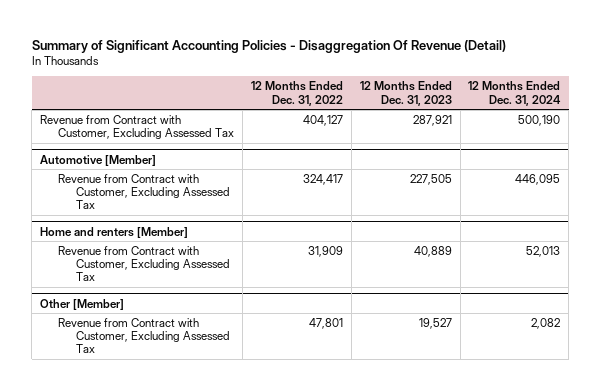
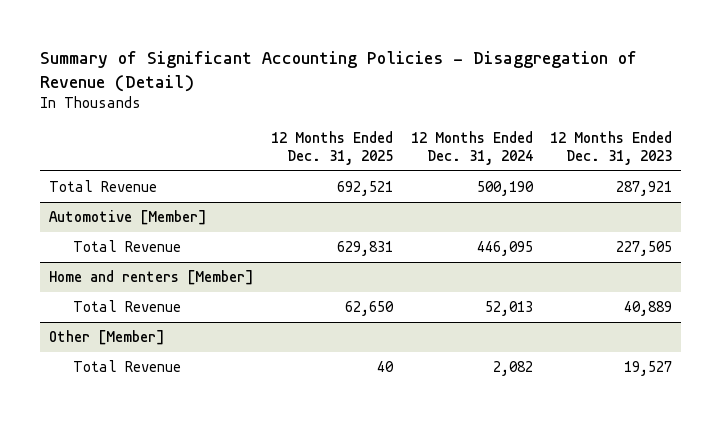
[31,39,506,53] Summary of Significant Accounting Policies - Disaggregation Of Revenue (Detail) -> [40,50,638,92] Summary of Significant Accounting Policies - Disaggregation of Revenue (Detail)
[250,81,343,106] 12 Months Ended Dec. 31, 2022 -> none
none -> [271,131,394,166] 12 Months Ended Dec. 31, 2025
[40,114,234,140] Revenue from Contract with Customer, Excluding Assessed Tax -> [49,180,158,193] Total Revenue
[57,173,230,210] Revenue from Contract with Customer, Excluding Assessed Tax -> [73,240,182,253] Total Revenue
[57,245,230,282] Revenue from Contract with Customer, Excluding Assessed Tax -> [73,300,182,313] Total Revenue
[57,317,230,354] Revenue from Contract with Customer, Excluding Assessed Tax -> [73,360,182,373] Total Revenue

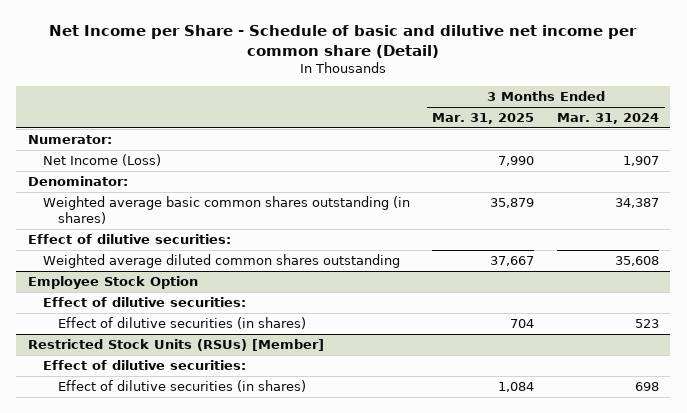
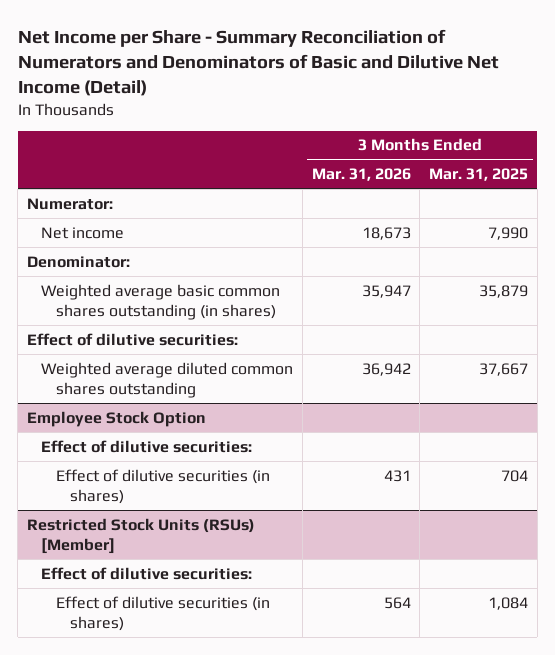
[49,25,638,59] Net Income per Share - Schedule of basic and dilutive net income per common share (Detail) -> [17,28,499,96] Net Income per Share - Summary Reconciliation of Numerators and Denominators of Basic and Dilutive Net Income (Detail)
[556,113,659,125] Mar. 31, 2024 -> none
none -> [311,168,411,182] Mar. 31, 2026
[42,154,161,167] Net Income (Loss) -> [41,226,125,239] Net income

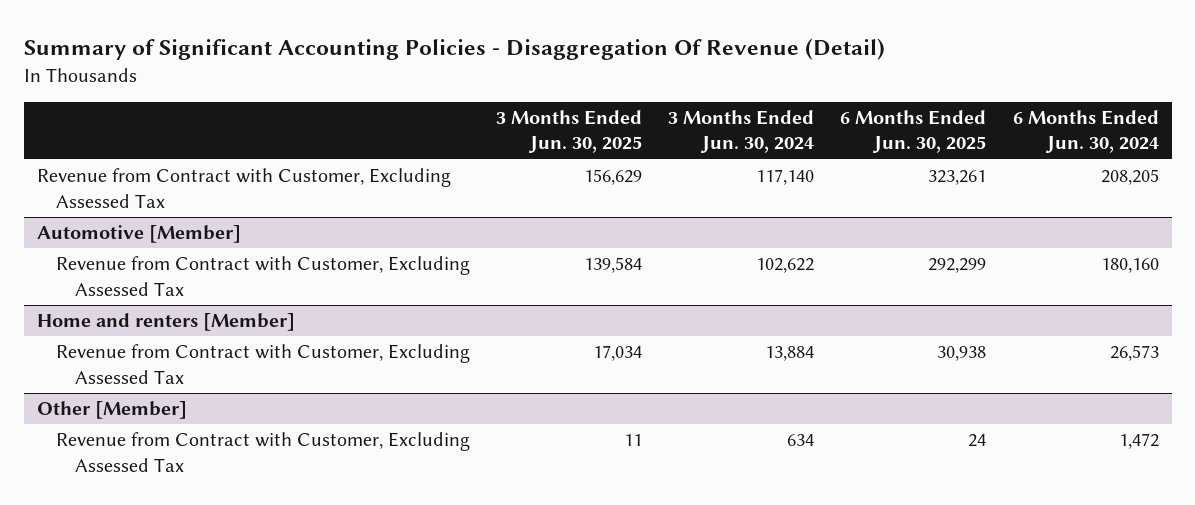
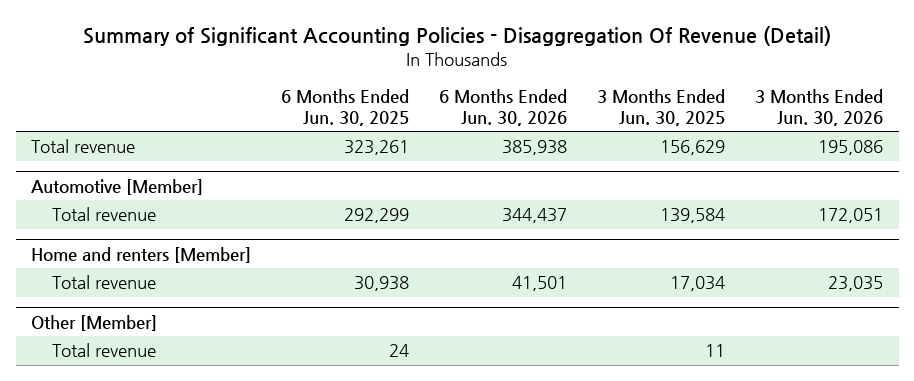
[668,109,815,154] 3 Months Ended Jun. 30, 2024 -> none
[1012,109,1159,154] 6 Months Ended Jun. 30, 2024 -> none
none -> [439,88,568,126] 6 Months Ended Jun. 30, 2026
none -> [755,88,884,126] 3 Months Ended Jun. 30, 2026
[36,168,451,208] Revenue from Contract with Customer, Excluding Assessed Tax -> [30,139,135,154] Total revenue
[55,256,470,296] Revenue from Contract with Customer, Excluding Assessed Tax -> [52,207,157,222] Total revenue
[55,344,470,384] Revenue from Contract with Customer, Excluding Assessed Tax -> [52,275,157,290] Total revenue
[55,432,470,472] Revenue from Contract with Customer, Excluding Assessed Tax -> [52,343,157,358] Total revenue

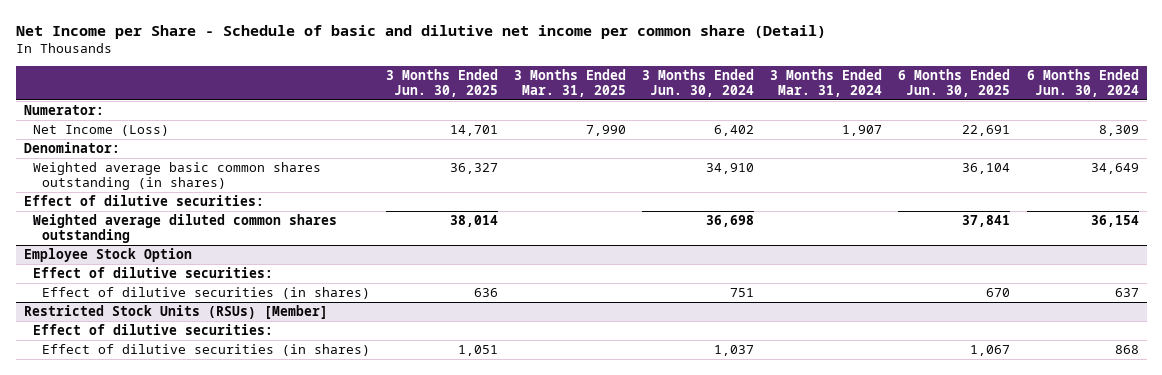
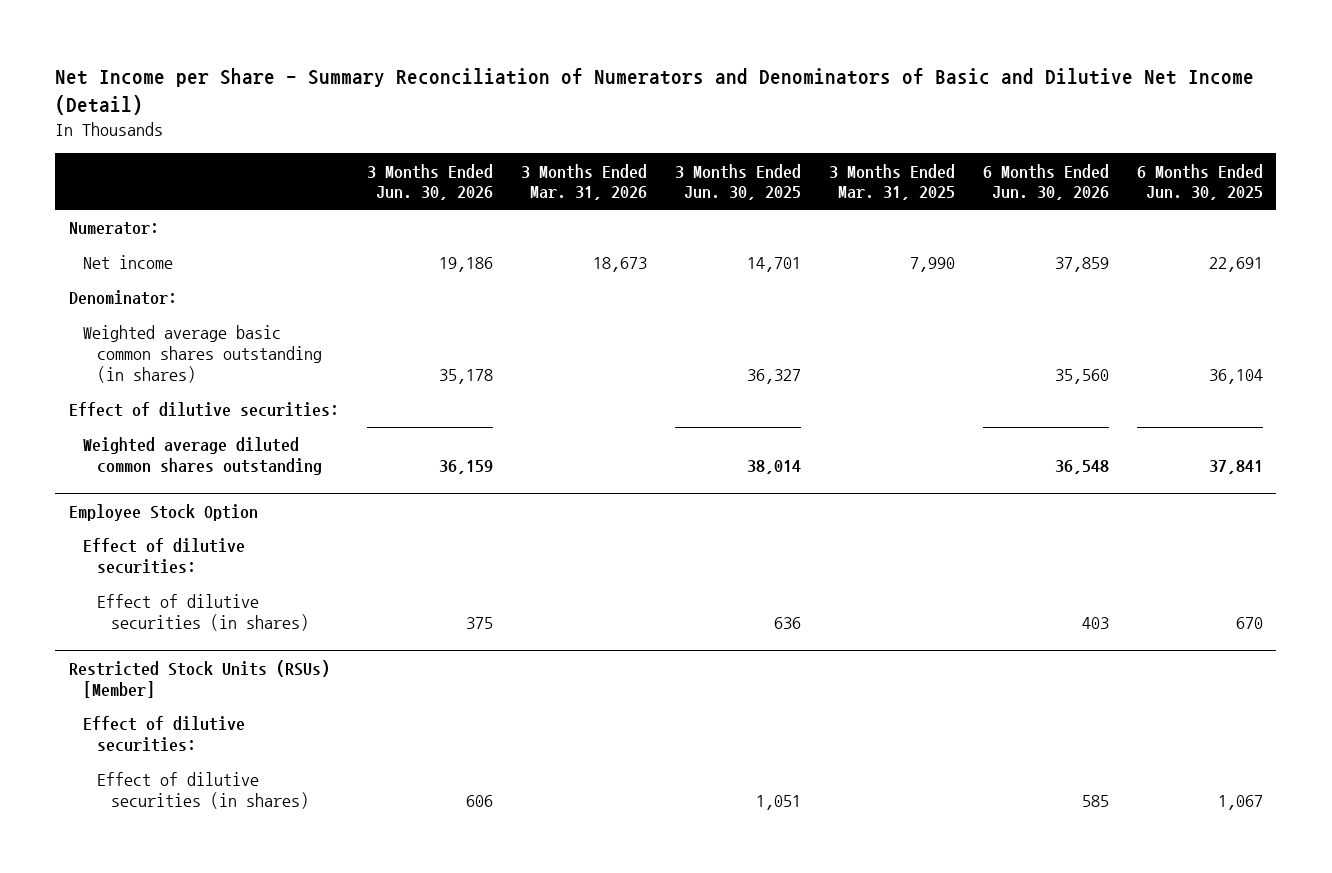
[15,24,826,39] Net Income per Share - Schedule of basic and dilutive net income per common share (Detail) -> [55,68,1255,116] Net Income per Share - Summary Reconciliation of Numerators and Denominators of Basic and Dilutive Net Income (Detail)
[642,68,755,97] 3 Months Ended Jun. 30, 2024 -> none
[770,68,883,97] 3 Months Ended Mar. 31, 2024 -> none
[1026,68,1139,97] 6 Months Ended Jun. 30, 2024 -> none
none -> [367,163,494,201] 3 Months Ended Jun. 30, 2026
none -> [521,163,648,201] 3 Months Ended Mar. 31, 2026
none -> [982,163,1109,201] 6 Months Ended Jun. 30, 2026
[32,124,169,136] Net Income (Loss) -> [83,255,174,270] Net income

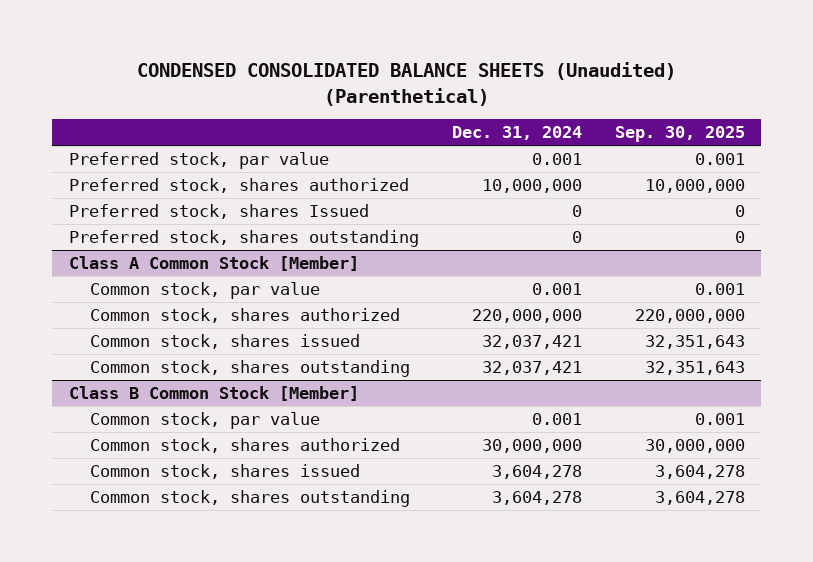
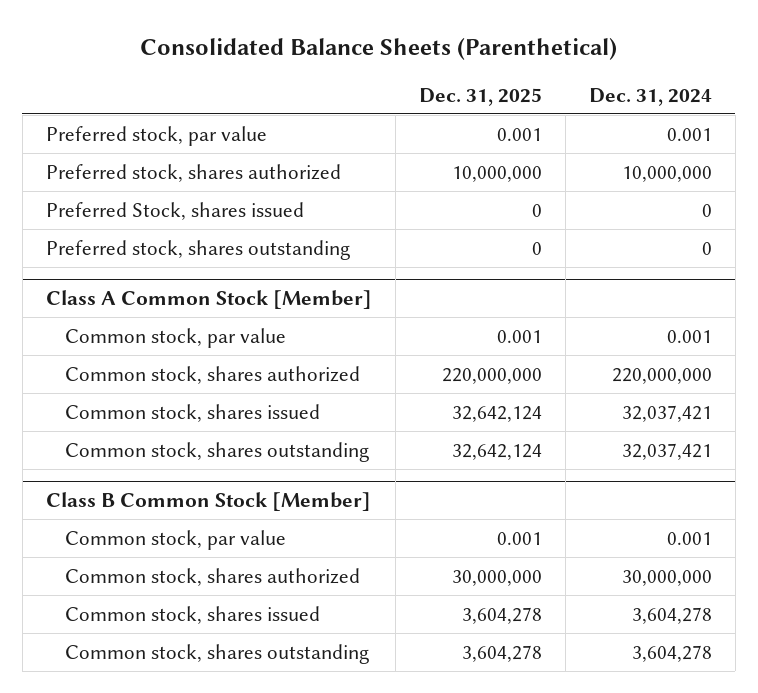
[136,62,676,106] CONDENSED CONSOLIDATED BALANCE SHEETS (Unaudited) (Parenthetical) -> [139,38,617,61] Consolidated Balance Sheets (Parenthetical)
[614,126,745,143] Sep. 30, 2025 -> none
none -> [418,87,542,106] Dec. 31, 2025
[68,204,369,220] Preferred stock, shares Issued -> [45,201,304,220] Preferred Stock, shares issued

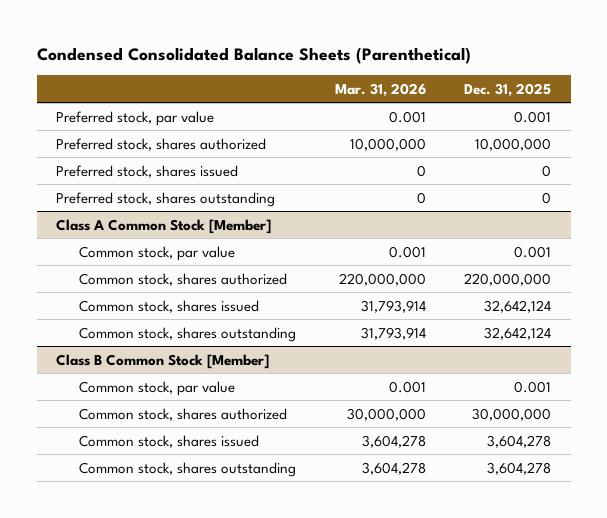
[139,38,617,61] Consolidated Balance Sheets (Parenthetical) -> [36,47,471,65] Condensed Consolidated Balance Sheets (Parenthetical)
[588,87,712,106] Dec. 31, 2024 -> none
none -> [334,82,426,97] Mar. 31, 2026
[45,201,304,220] Preferred Stock, shares issued -> [55,164,238,178] Preferred stock, shares issued

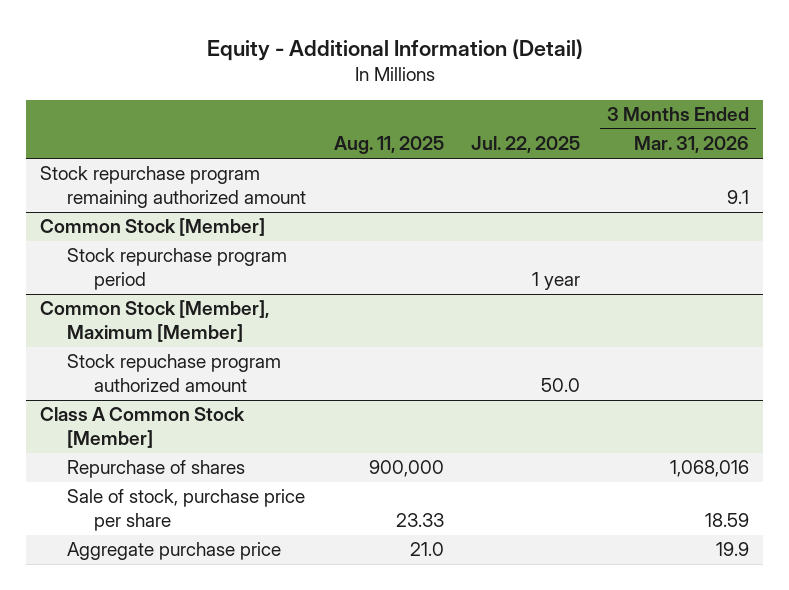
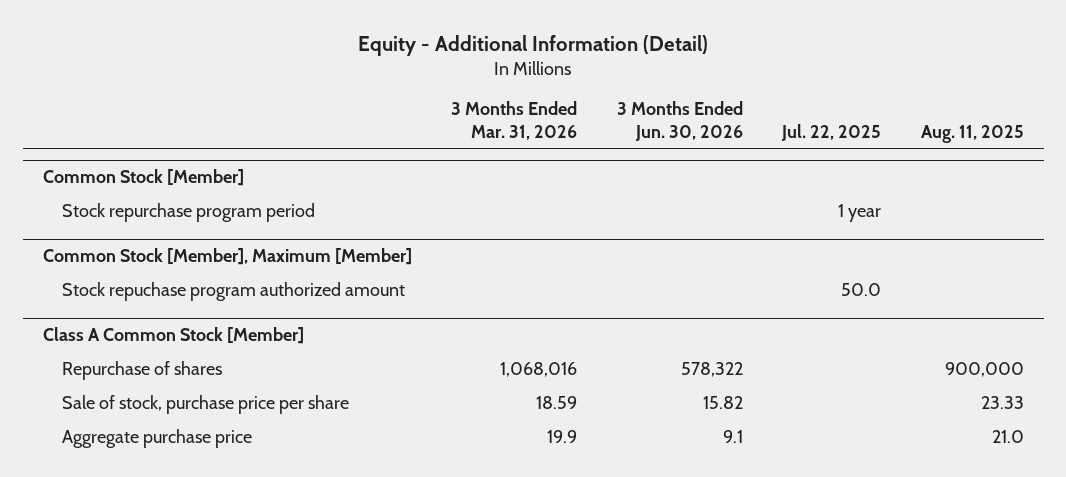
none -> [616,101,743,141] 3 Months Ended Jun. 30, 2026
[40,166,307,209] Stock repurchase program remaining authorized amount -> none

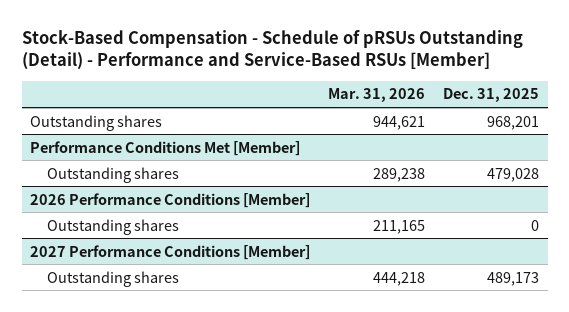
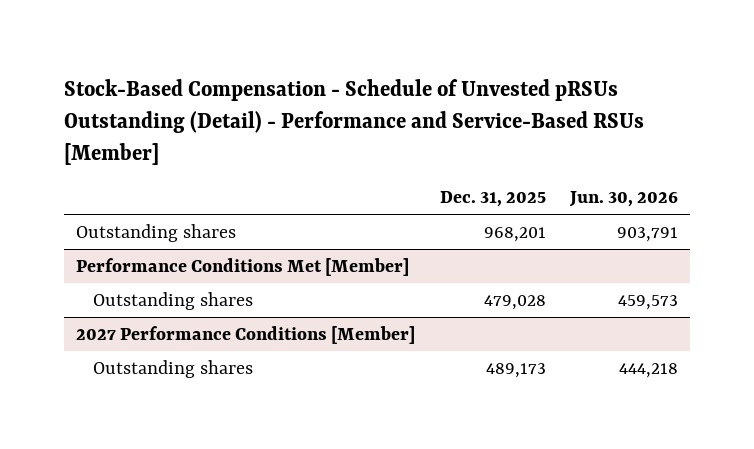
[21,29,523,71] Stock-Based Compensation - Schedule of pRSUs Outstanding (Detail) - Performance and Service-Based RSUs [Member] -> [64,79,645,165] Stock-Based Compensation - Schedule of Unvested pRSUs Outstanding (Detail) - Performance and Service-Based RSUs [Member]
[328,88,426,103] Mar. 31, 2026 -> none
none -> [569,190,679,207] Jun. 30, 2026
[30,192,311,208] 2026 Performance Conditions [Member] -> none
[46,218,179,235] Outstanding shares -> none

